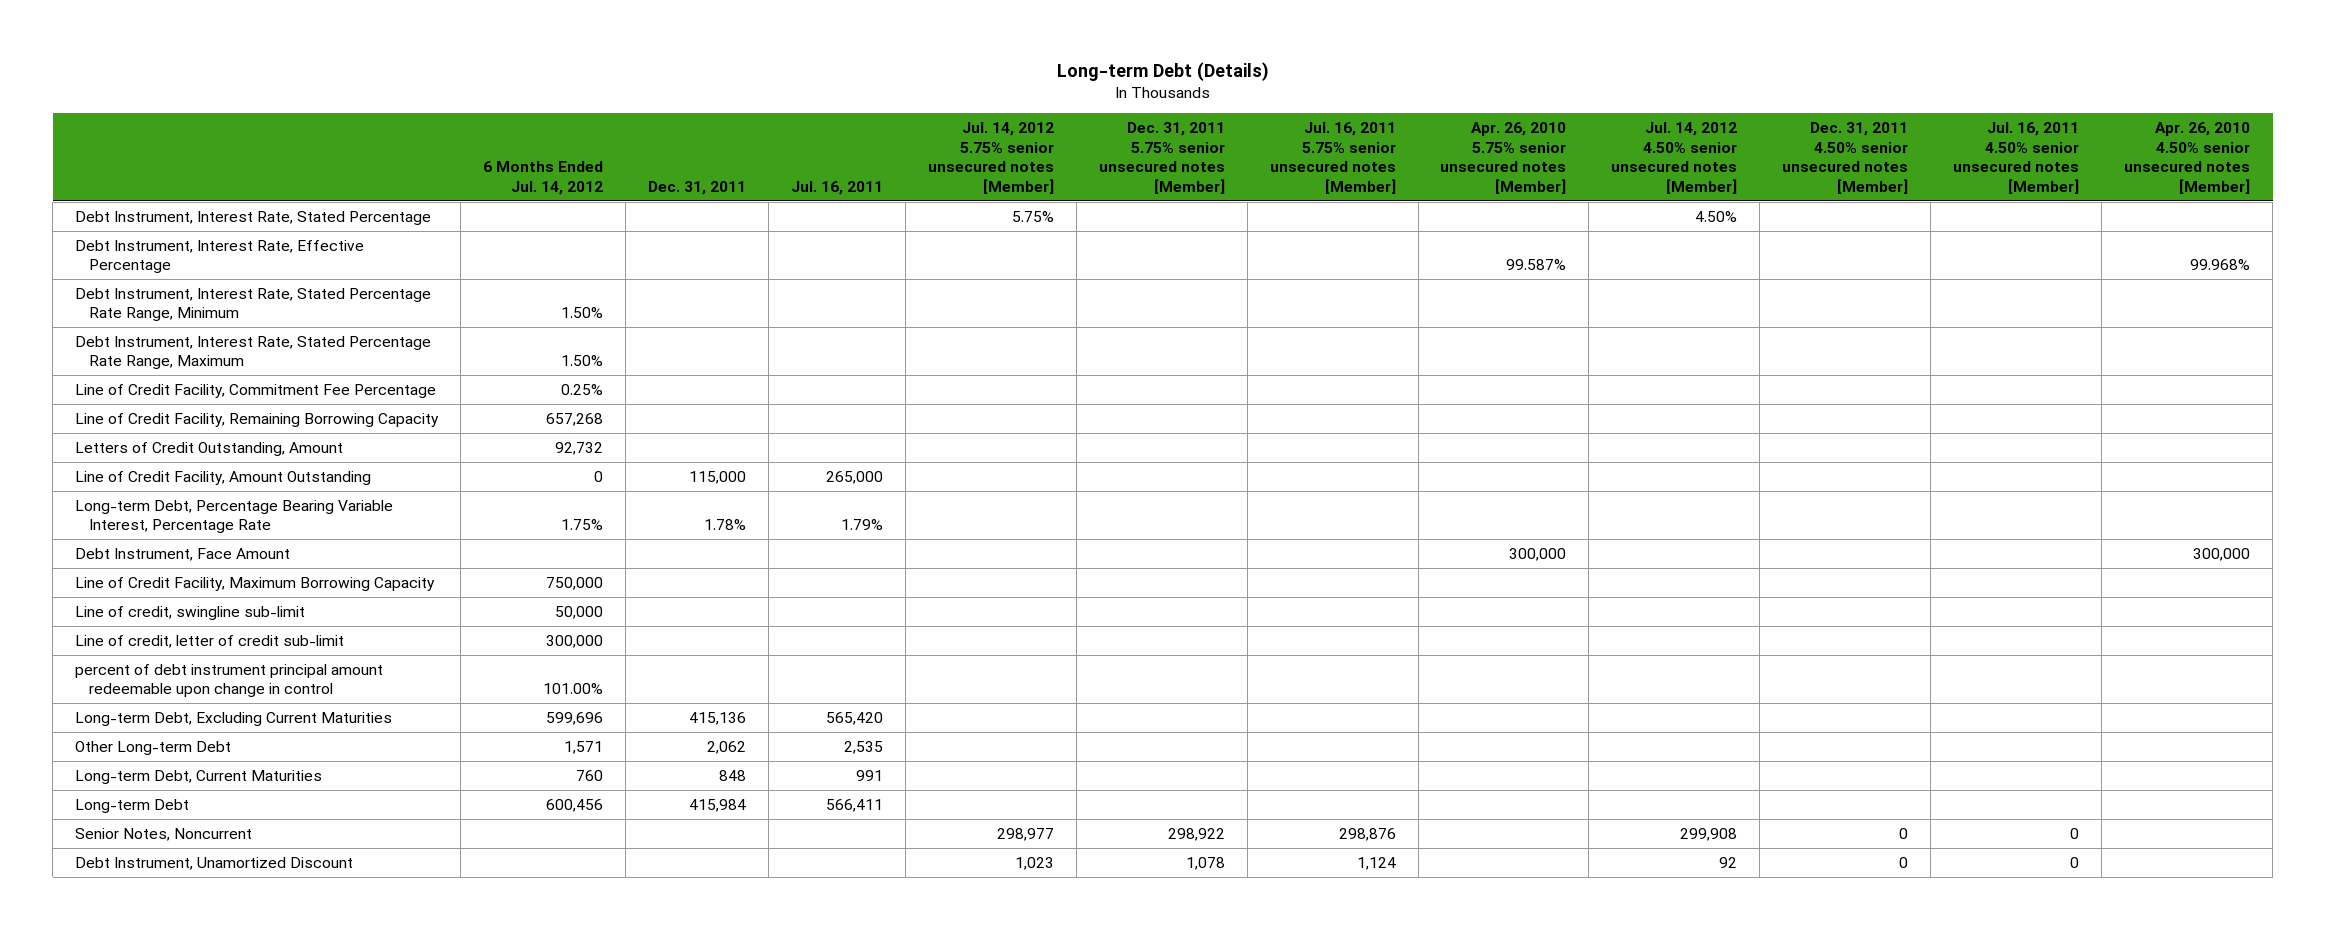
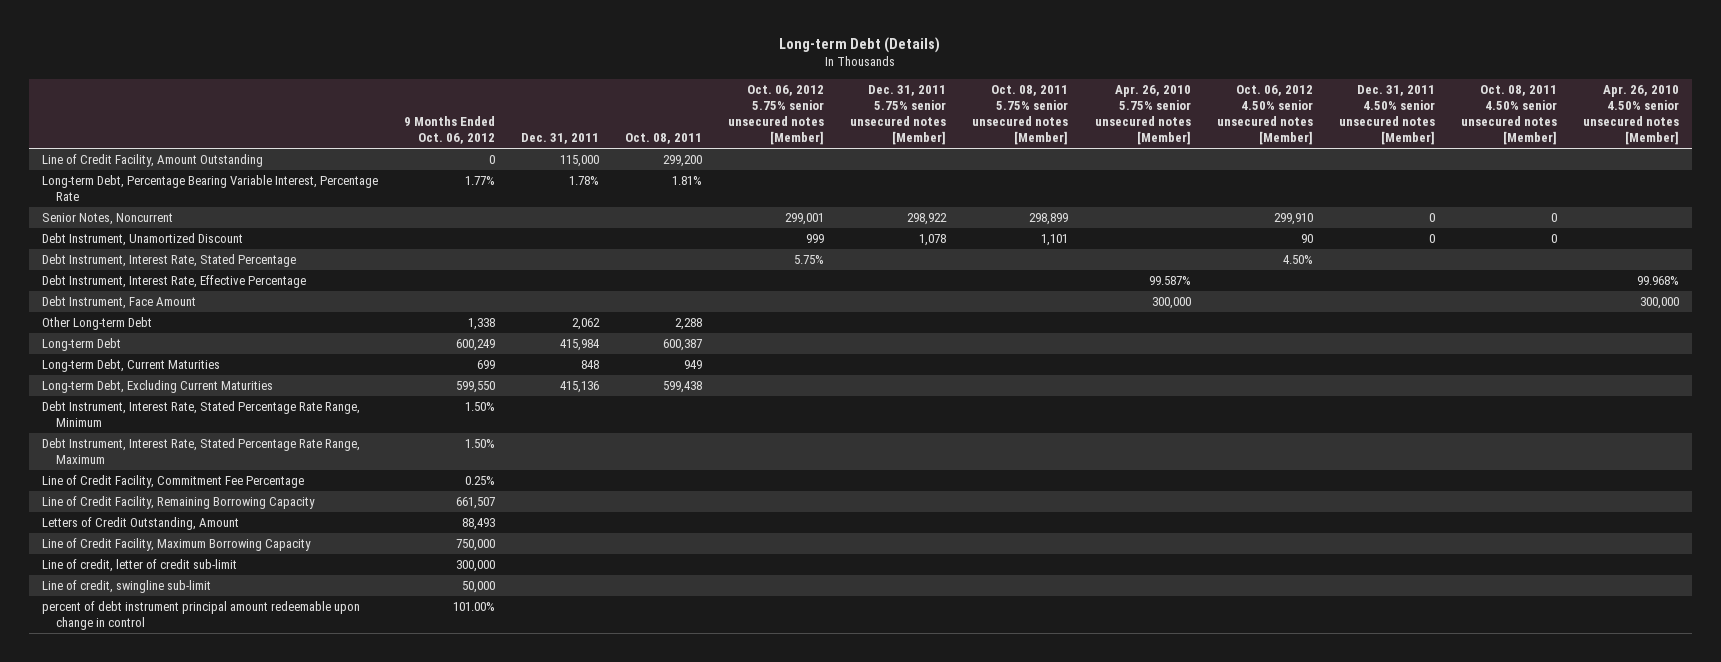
[483,161,604,195] 6 Months Ended Jul. 14, 2012 -> none
[790,180,883,195] Jul. 16, 2011 -> none
[927,122,1054,194] Jul. 14, 2012 5.75% senior unsecured notes [Member] -> none
[1269,122,1396,194] Jul. 16, 2011 5.75% senior unsecured notes [Member] -> none
[1611,122,1738,194] Jul. 14, 2012 4.50% senior unsecured notes [Member] -> none
[1953,122,2080,194] Jul. 16, 2011 4.50% senior unsecured notes [Member] -> none
none -> [403,116,495,145] 9 Months Ended Oct. 06, 2012
none -> [625,133,703,145] Oct. 08, 2011
none -> [728,85,825,146] Oct. 06, 2012 5.75% senior unsecured notes [Member]
none -> [972,85,1069,146] Oct. 08, 2011 5.75% senior unsecured notes [Member]
none -> [1216,85,1313,146] Oct. 06, 2012 4.50% senior unsecured notes [Member]
none -> [1460,85,1557,146] Oct. 08, 2011 4.50% senior unsecured notes [Member]
[75,470,372,485] Line of Credit Facility, Amount Outstanding -> [41,154,263,168] Line of Credit Facility, Amount Outstanding
[75,499,394,534] Long-term Debt, Percentage Bearing Variable Interest, Percentage Rate -> [41,175,378,202] Long-term Debt, Percentage Bearing Variable Interest, Percentage Rate
[75,827,253,841] Senior Notes, Noncurrent -> [41,213,173,226] Senior Notes, Noncurrent
[75,856,354,870] Debt Instrument, Unamortized Discount -> [41,233,243,247] Debt Instrument, Unamortized Discount
[75,547,291,561] Debt Instrument, Face Amount -> [41,296,196,310] Debt Instrument, Face Amount
[75,740,232,755] Other Long-term Debt -> [41,317,152,331] Other Long-term Debt
[75,798,190,813] Long-term Debt -> [41,338,121,352] Long-term Debt
[75,769,323,784] Long-term Debt, Current Maturities -> [41,359,220,373] Long-term Debt, Current Maturities
[75,711,393,726] Long-term Debt, Excluding Current Maturities -> [41,380,273,394] Long-term Debt, Excluding Current Maturities
[75,605,306,620] Line of credit, swingline sub-limit -> [41,580,211,594] Line of credit, swingline sub-limit

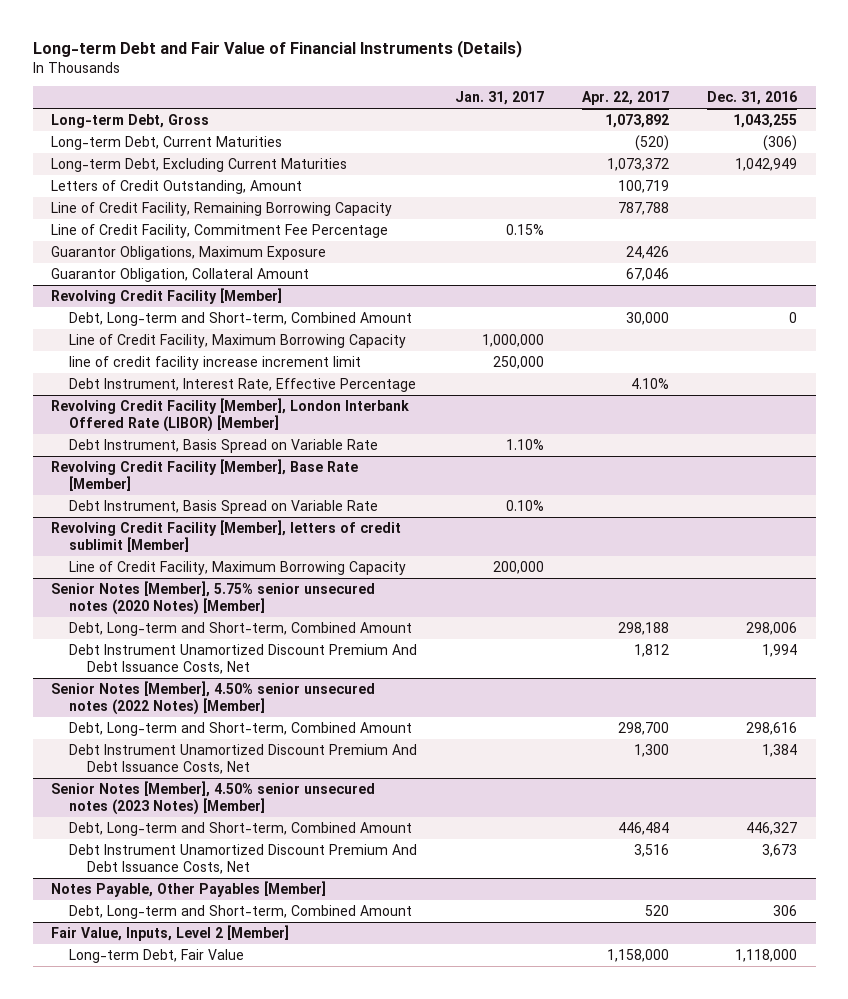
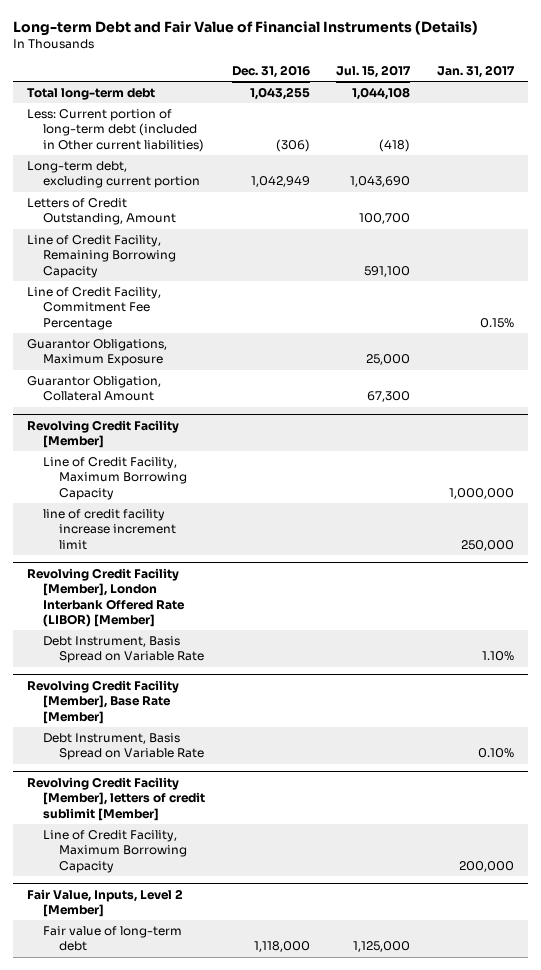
[581,91,669,106] Apr. 22, 2017 -> none
none -> [336,64,412,78] Jul. 15, 2017
[51,113,210,128] Long-term Debt, Gross -> [26,88,155,101] Total long-term debt
[51,135,283,150] Long-term Debt, Current Maturities -> [26,109,204,152] Less: Current portion of long-term debt (included in Other current liabilities)
[51,157,348,172] Long-term Debt, Excluding Current Maturities -> [26,161,200,189] Long-term debt, excluding current portion
[69,311,413,326] Debt, Long-term and Short-term, Combined Amount -> none
[69,377,417,392] Debt Instrument, Interest Rate, Effective Percentage -> none
[51,580,376,616] Senior Notes [Member], 5.75% senior unsecured notes (2020 Notes) [Member] -> none
[69,621,413,636] Debt, Long-term and Short-term, Combined Amount -> none
[69,643,418,675] Debt Instrument Unamortized Discount Premium And Debt Issuance Costs, Net -> none
[51,680,376,716] Senior Notes [Member], 4.50% senior unsecured notes (2022 Notes) [Member] -> none
[69,721,413,736] Debt, Long-term and Short-term, Combined Amount -> none
[69,743,418,775] Debt Instrument Unamortized Discount Premium And Debt Issuance Costs, Net -> none
[51,780,376,816] Senior Notes [Member], 4.50% senior unsecured notes (2023 Notes) [Member] -> none
[69,821,413,836] Debt, Long-term and Short-term, Combined Amount -> none
[69,843,418,875] Debt Instrument Unamortized Discount Premium And Debt Issuance Costs, Net -> none
[51,880,327,897] Notes Payable, Other Payables [Member] -> none
[69,904,413,919] Debt, Long-term and Short-term, Combined Amount -> none
[69,948,245,963] Long-term Debt, Fair Value -> [42,926,182,952] Fair value of long-term debt

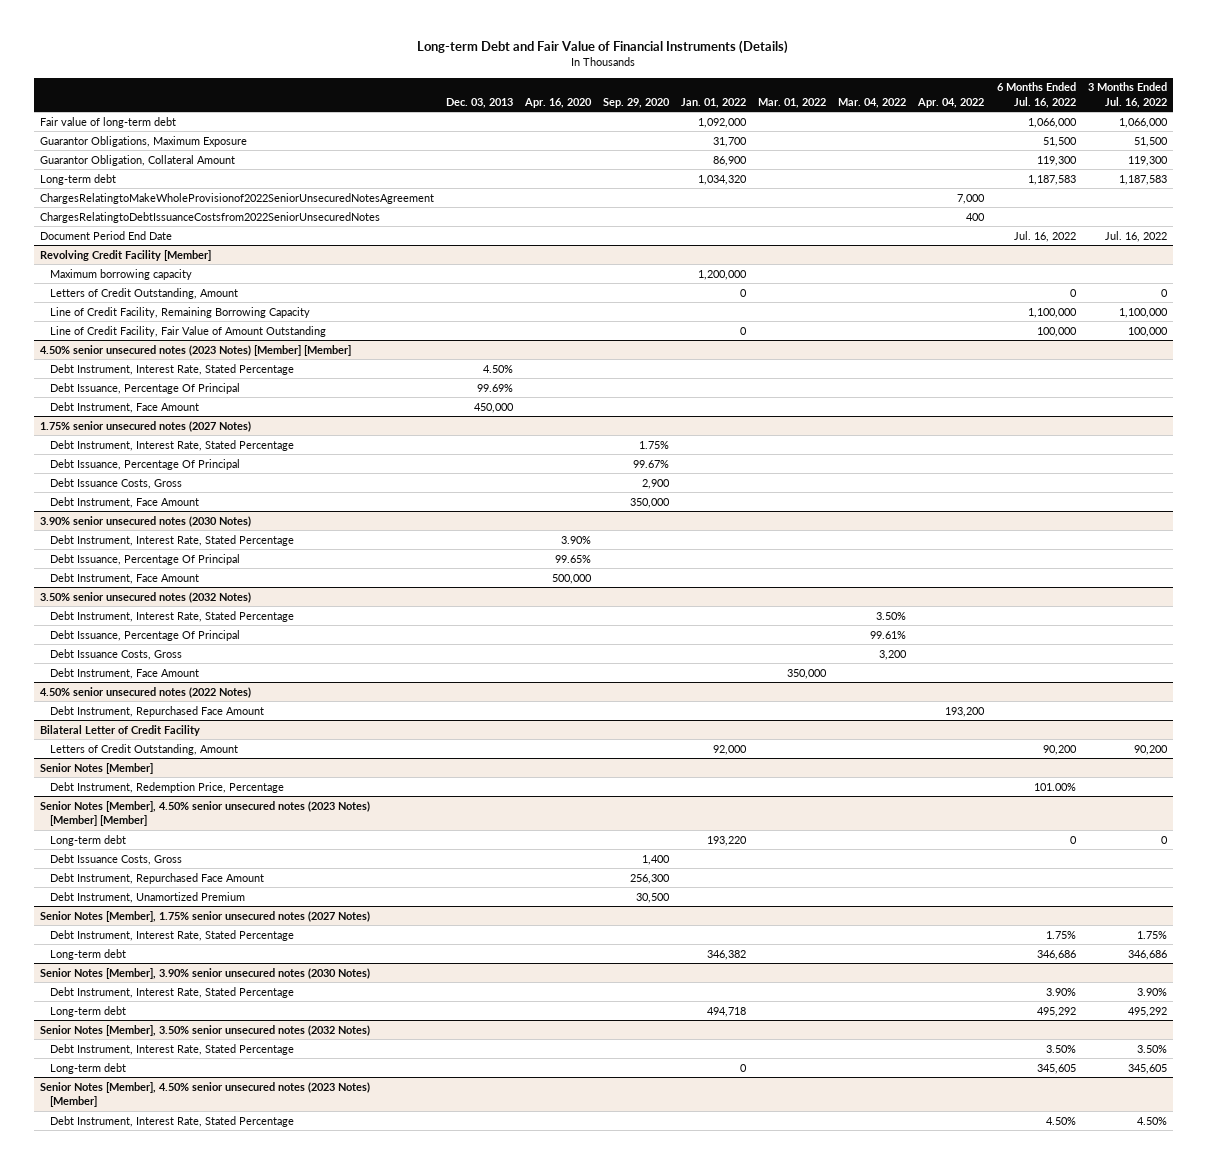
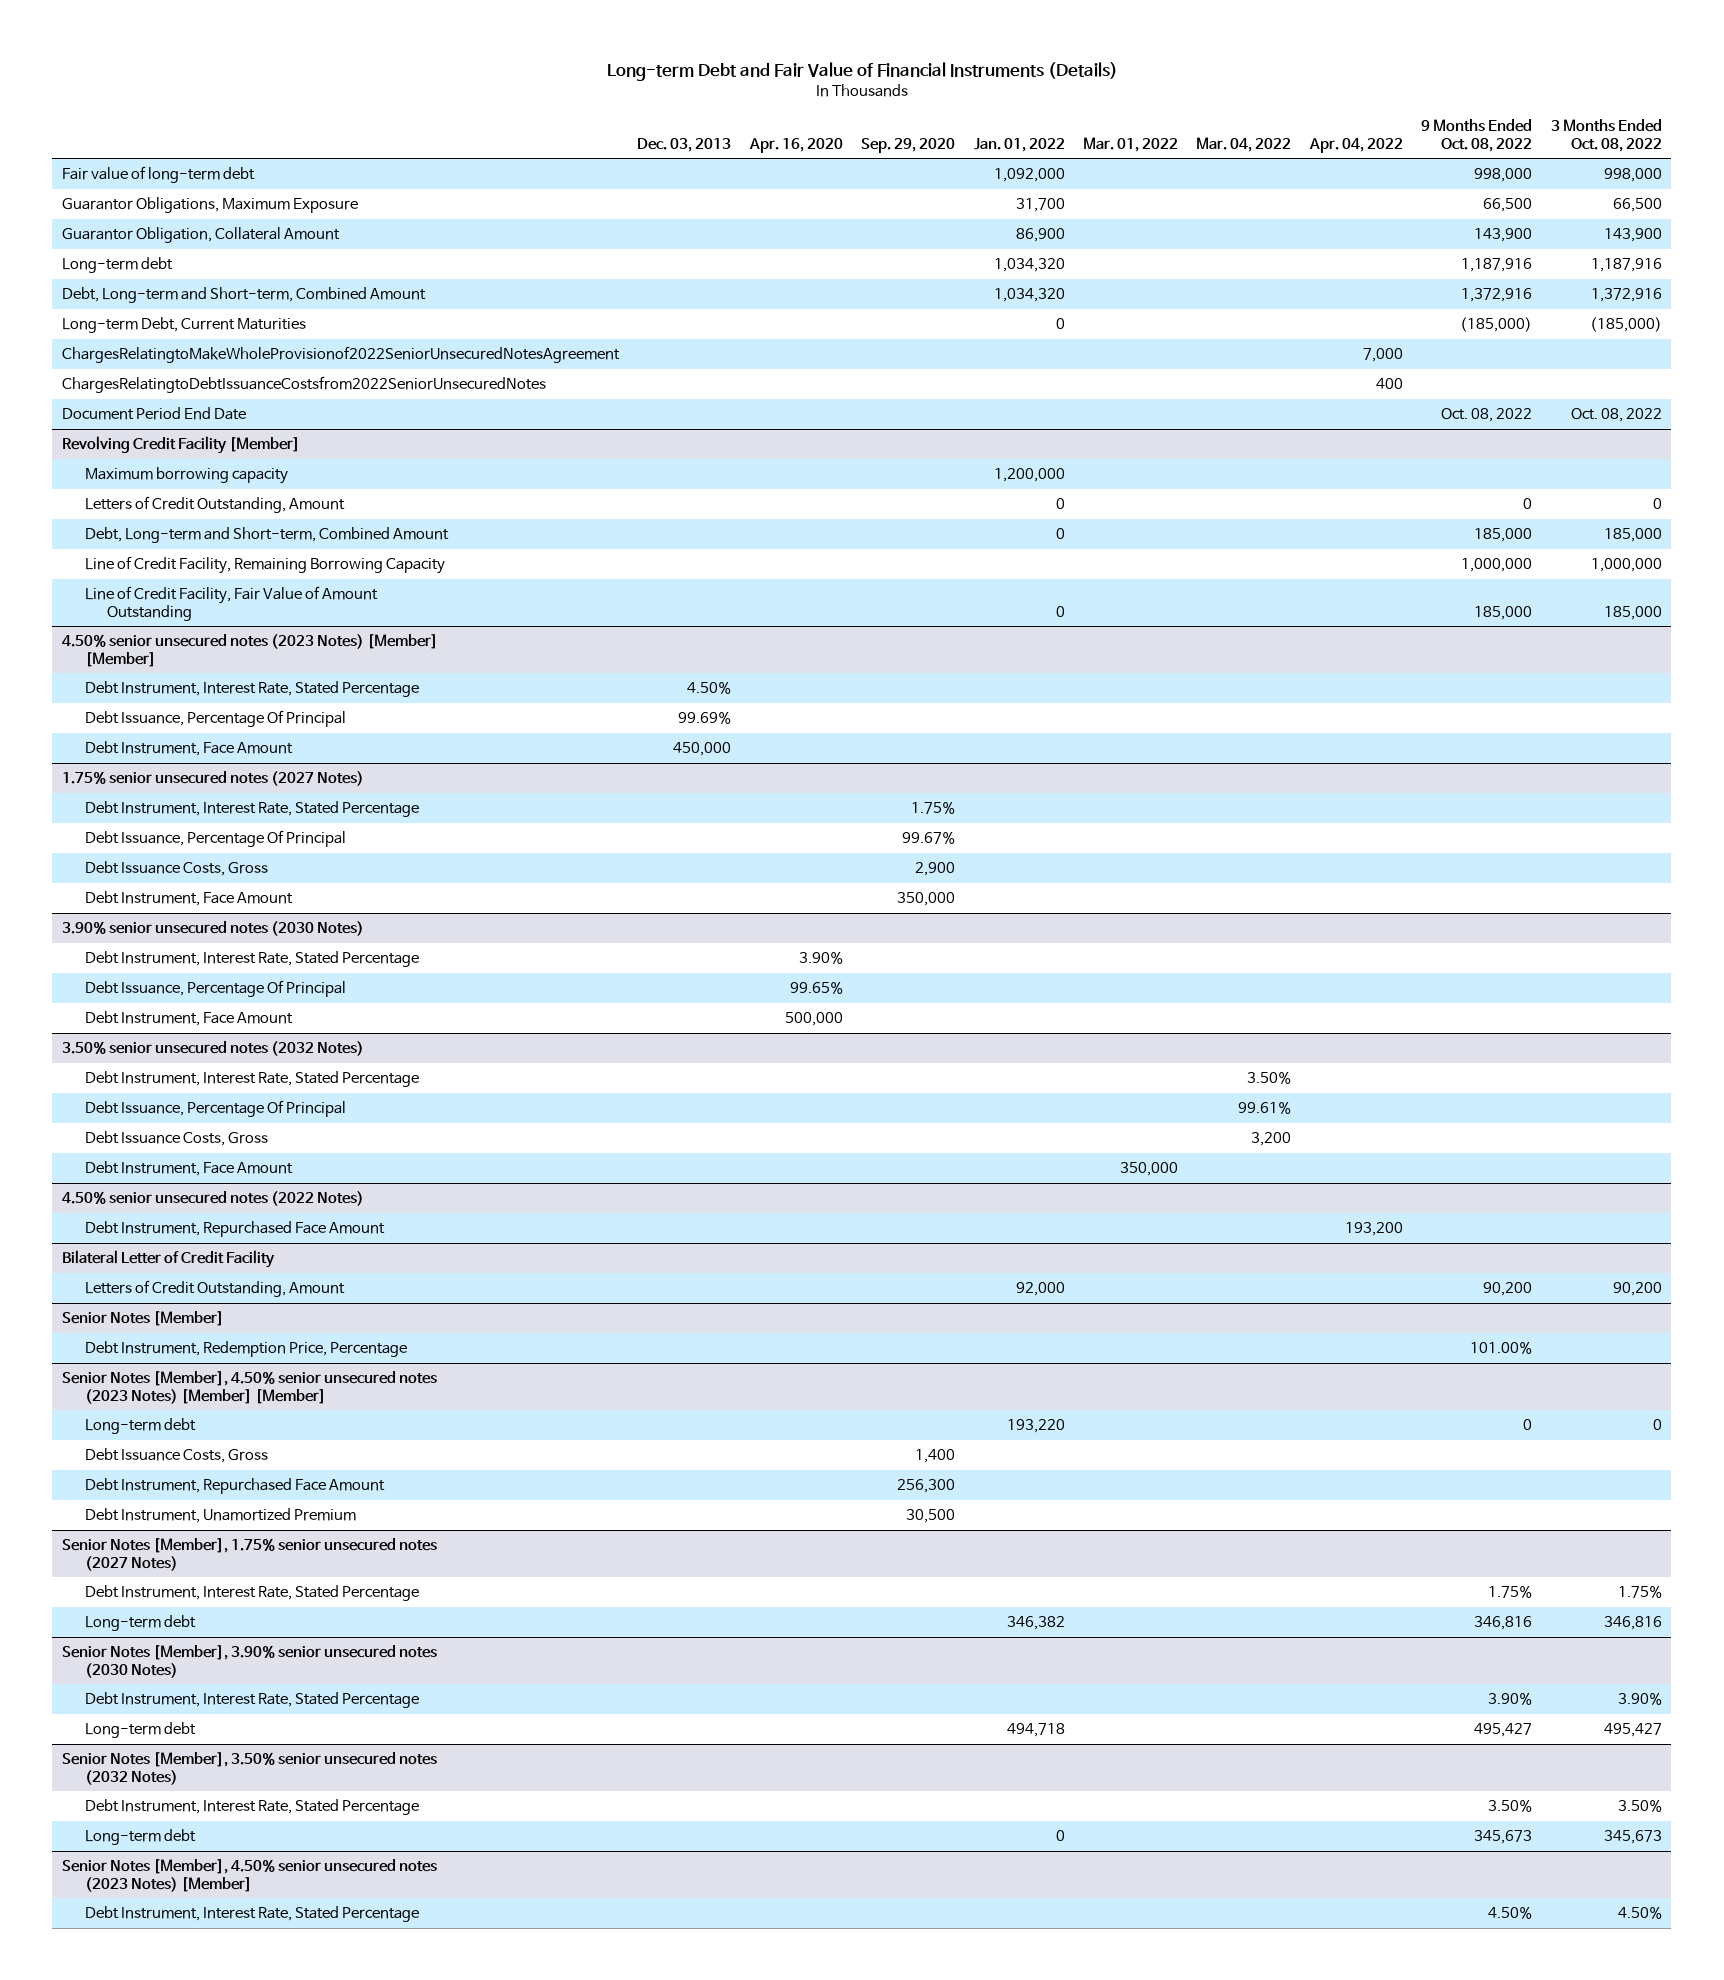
[996,82,1076,108] 6 Months Ended Jul. 16, 2022 -> none
[1087,82,1167,108] 3 Months Ended Jul. 16, 2022 -> none
none -> [1421,119,1533,152] 9 Months Ended Oct. 08, 2022
none -> [1550,119,1662,152] 3 Months Ended Oct. 08, 2022
none -> [61,287,426,304] Debt, Long-term and Short-term, Combined Amount
none -> [61,317,306,334] Long-term Debt, Current Maturities
none -> [84,527,449,544] Debt, Long-term and Short-term, Combined Amount

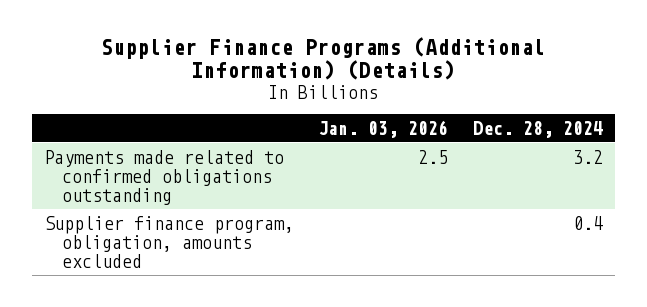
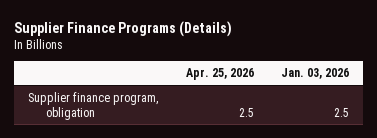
[101,36,546,81] Supplier Finance Programs (Additional Information) (Details) -> [13,20,232,37] Supplier Finance Programs (Details)
[473,120,604,138] Dec. 28, 2024 -> none
none -> [185,68,254,81] Apr. 25, 2026
[43,216,294,268] Supplier finance program, obligation, amounts excluded -> none
[43,150,284,205] Payments made related to confirmed obligations outstanding -> [27,92,158,120] Supplier finance program, obligation

